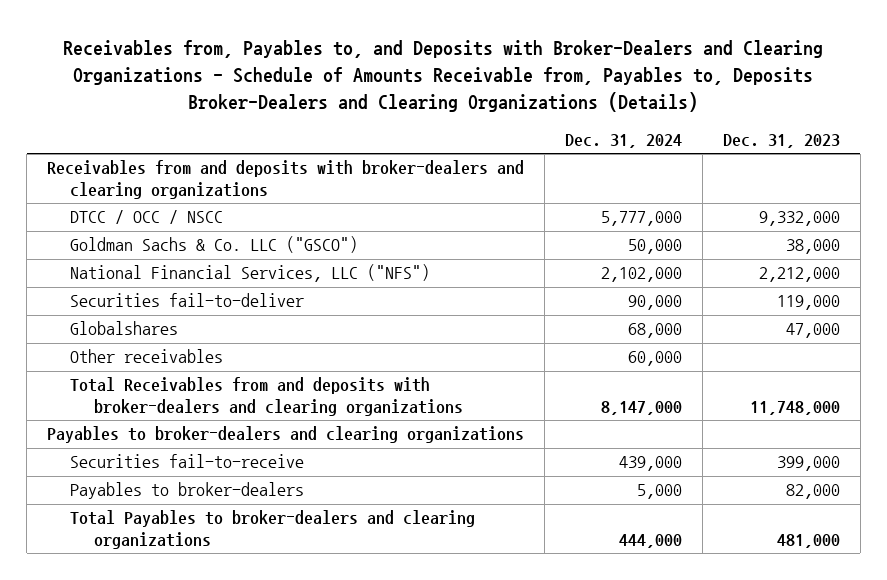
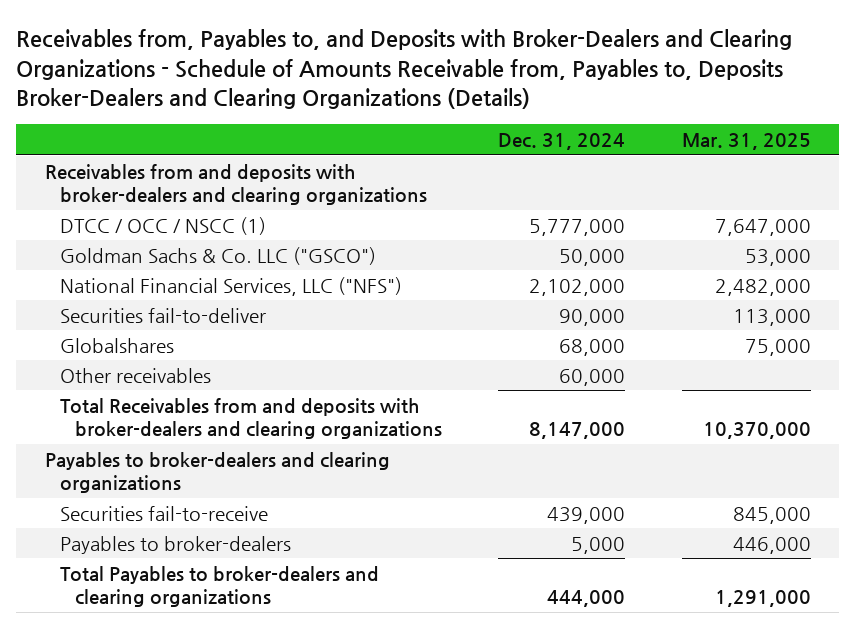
[722,133,840,148] Dec. 31, 2023 -> none
none -> [681,133,811,151] Mar. 31, 2025
[70,210,224,225] DTCC / OCC / NSCC -> [59,216,266,235] DTCC / OCC / NSCC (1)

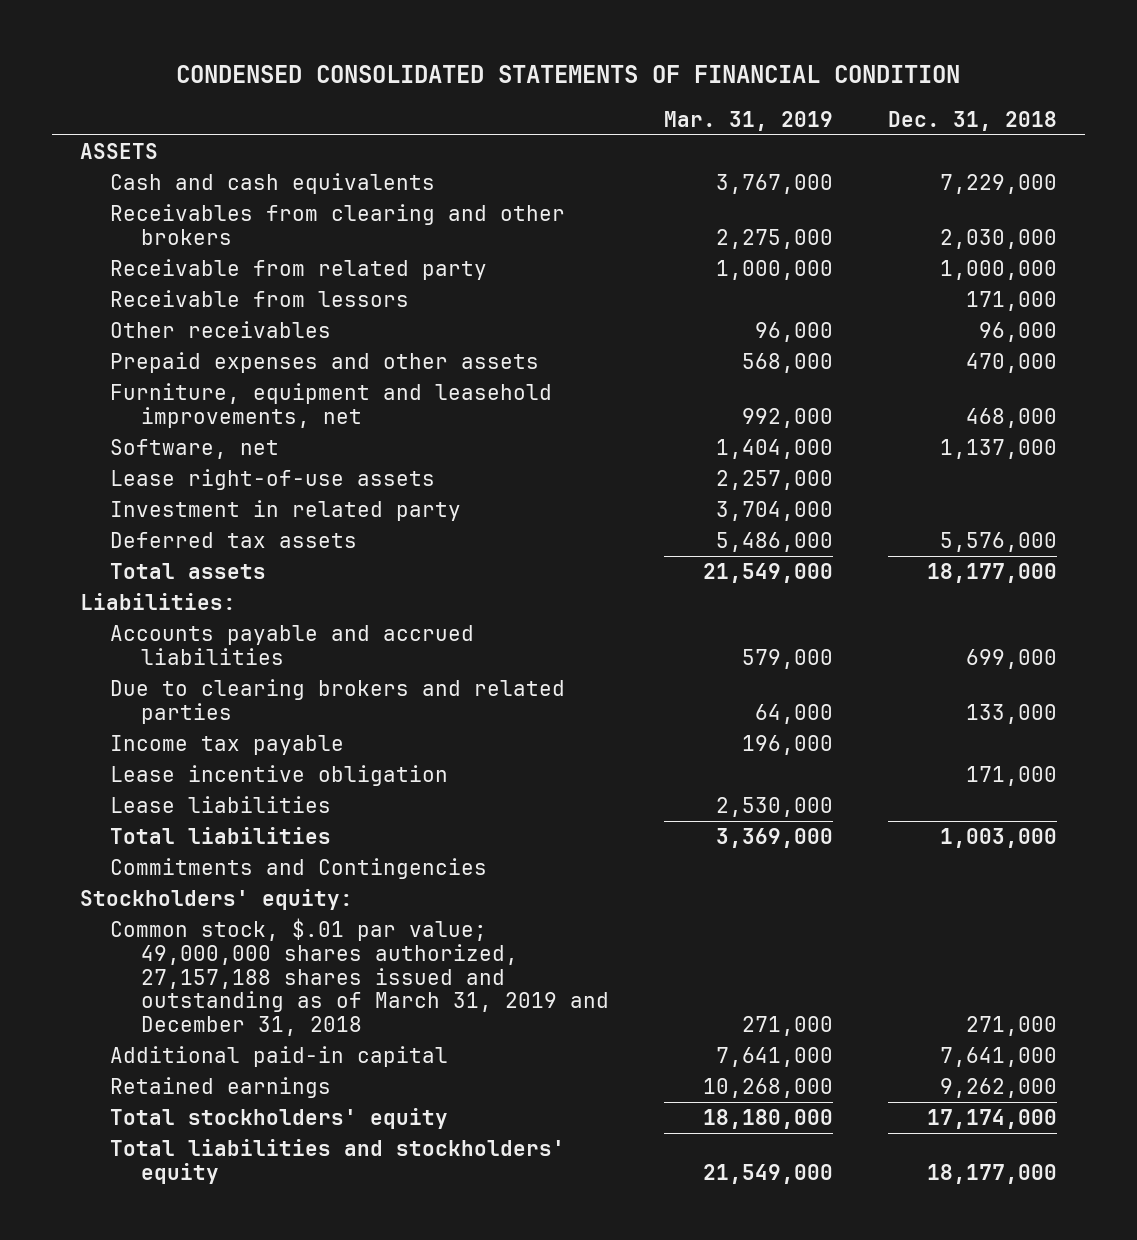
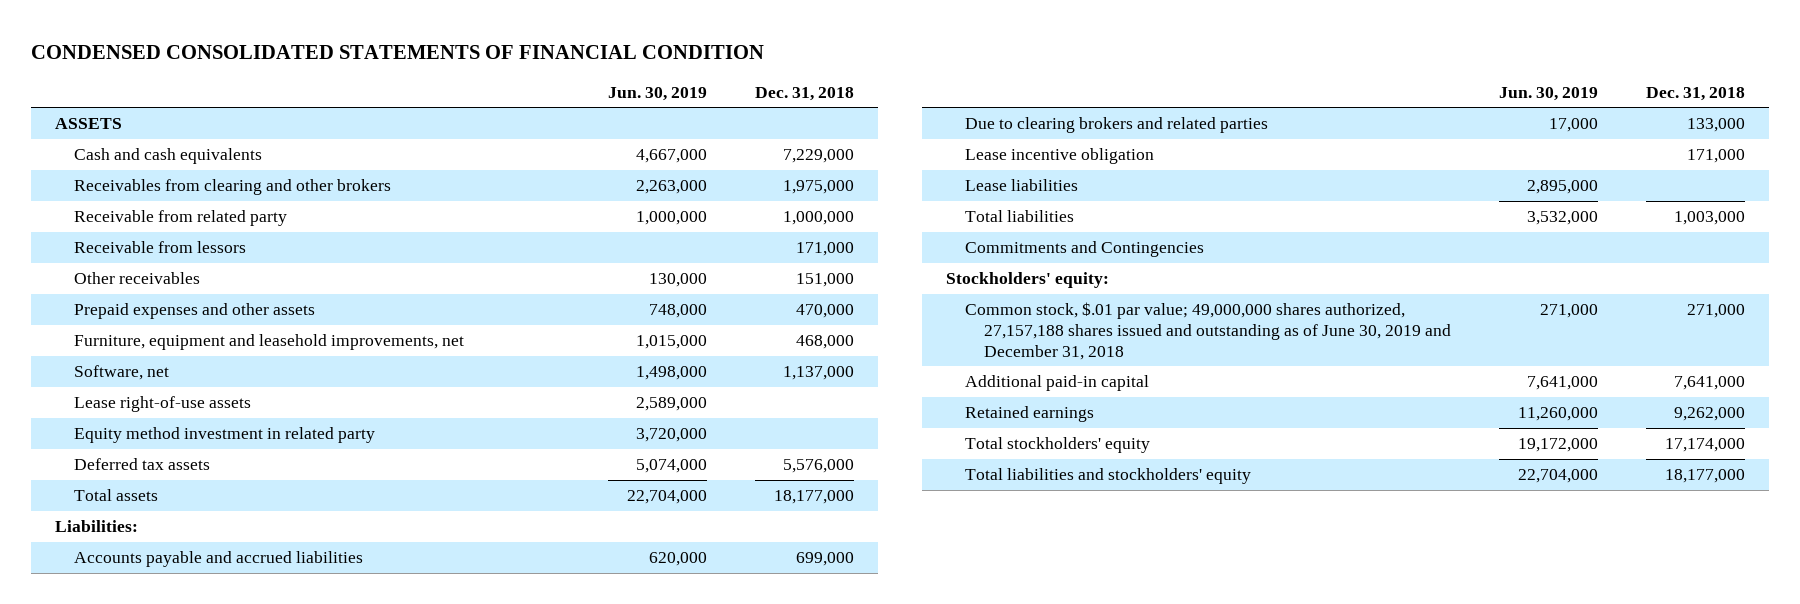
[663,110,833,131] Mar. 31, 2019 -> none
none -> [608,86,708,101] Jun. 30, 2019
[940,228,1058,249] 2,030,000 -> [783,180,855,195] 1,975,000
[979,321,1058,342] 96,000 -> [796,273,855,288] 151,000
[110,499,462,521] Investment in related party -> [74,427,376,444] Equity method investment in related party
[110,734,345,755] Income tax payable -> none
[110,917,609,1037] Common stock, $.01 par value; 49,000,000 shares authorized, 27,157,188 shares issued and outstanding as of March 31, 2019 and December 31, 2018 -> [965,302,1452,360] Common stock, $.01 par value; 49,000,000 shares authorized, 27,157,188 shares issued and outstanding as of June 30, 2019 and December 31, 2018

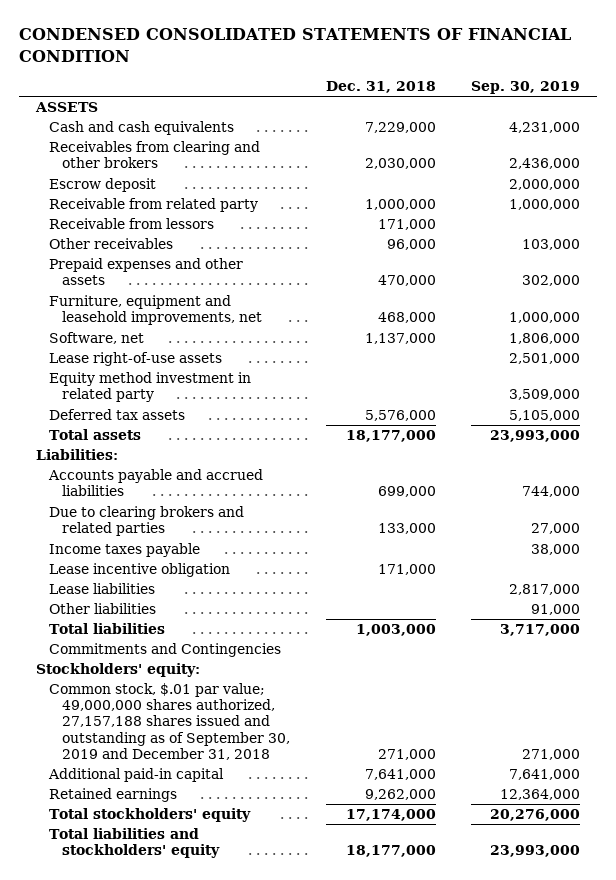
[608,86,708,101] Jun. 30, 2019 -> none
none -> [470,81,580,95] Sep. 30, 2019
[783,180,855,195] 1,975,000 -> [364,158,436,170] 2,030,000
none -> [49,178,157,193] Escrow deposit
[796,273,855,288] 151,000 -> [386,239,436,251] 96,000
none -> [49,543,201,558] Income taxes payable
none -> [49,603,157,615] Other liabilities
[965,302,1452,360] Common stock, $.01 par value; 49,000,000 shares authorized, 27,157,188 shares issued and outstanding as of June 30, 2019 and December 31, 2018 -> [49,683,291,760] Common stock, $.01 par value; 49,000,000 shares authorized, 27,157,188 shares issued and outstanding as of September 30, 2019 and December 31, 2018

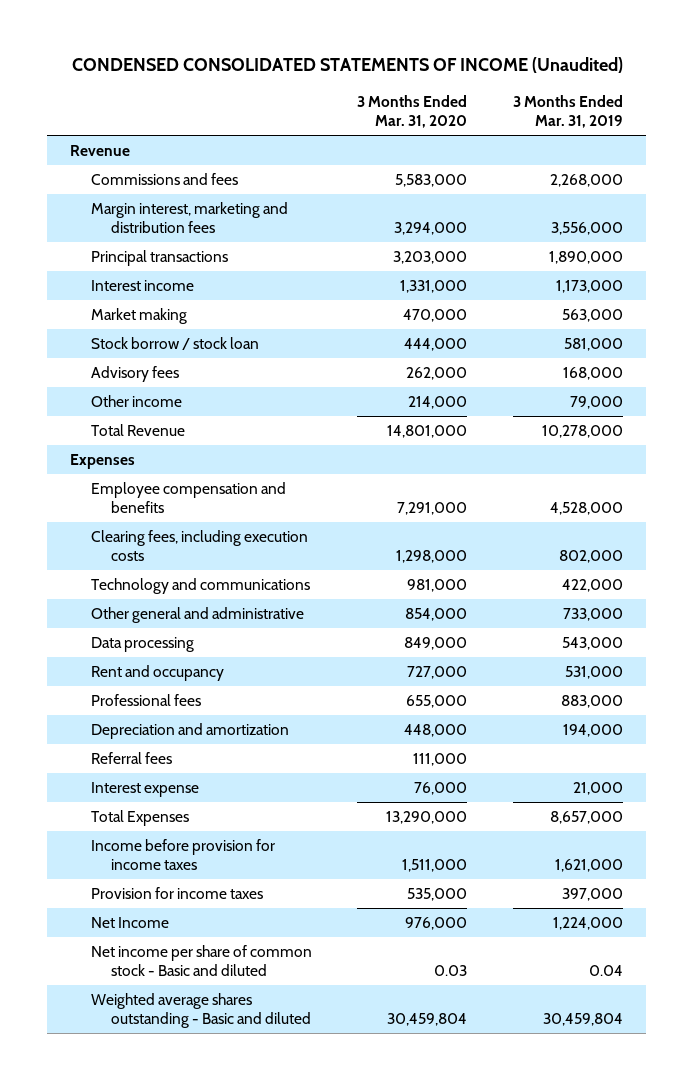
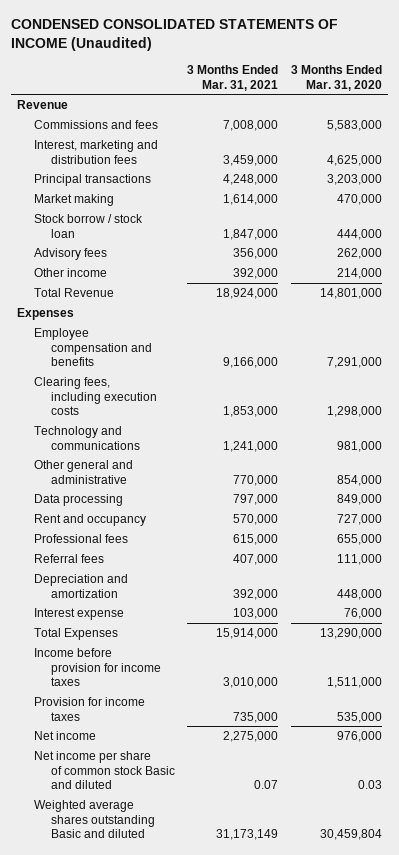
[512,95,623,128] 3 Months Ended Mar. 31, 2019 -> none
none -> [187,65,279,91] 3 Months Ended Mar. 31, 2021
[90,202,288,234] Margin interest, marketing and distribution fees -> [33,140,158,164] Interest, marketing and distribution fees
[394,222,468,236] 3,294,000 -> [326,154,382,166] 4,625,000
[90,280,194,292] Interest income -> none
[90,723,289,740] Depreciation and amortization -> [33,574,128,598] Depreciation and amortization
[90,917,169,929] Net Income -> [33,731,96,741] Net income
[90,945,312,977] Net income per share of common stock - Basic and diluted -> [33,751,175,790] Net income per share of common stock Basic and diluted
[90,993,312,1029] Weighted average shares outstanding - Basic and diluted -> [33,800,155,839] Weighted average shares outstanding Basic and diluted

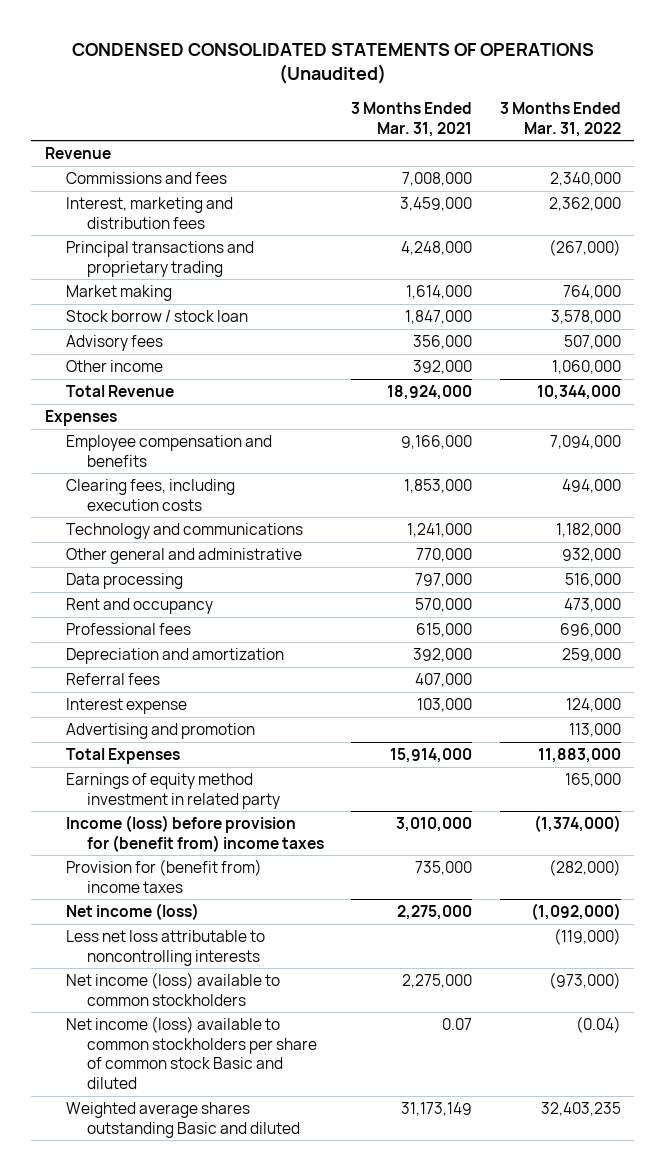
[10,19,338,51] CONDENSED CONSOLIDATED STATEMENTS OF INCOME (Unaudited) -> [71,42,594,85] CONDENSED CONSOLIDATED STATEMENTS OF OPERATIONS (Unaudited)
[290,65,382,91] 3 Months Ended Mar. 31, 2020 -> none
none -> [499,102,621,137] 3 Months Ended Mar. 31, 2022
[33,174,151,187] Principal transactions -> [66,241,255,277] Principal transactions and proprietary trading
[33,554,104,564] Referral fees -> [66,673,161,686] Referral fees
none -> [66,723,256,740] Advertising and promotion
none -> [66,773,281,809] Earnings of equity method investment in related party
[33,648,161,687] Income before provision for income taxes -> [66,815,325,852] Income (loss) before provision for (benefit from) income taxes
[33,697,145,721] Provision for income taxes -> [66,859,263,893] Provision for (benefit from) income taxes
none -> [66,903,200,921] Net income (loss)
none -> [66,930,266,966] Less net loss attributable to noncontrolling interests
[33,731,96,741] Net income -> [66,972,281,1006] Net income (loss) available to common stockholders
[33,751,175,790] Net income per share of common stock Basic and diluted -> [66,1016,318,1090] Net income (loss) available to common stockholders per share of common stock Basic and diluted

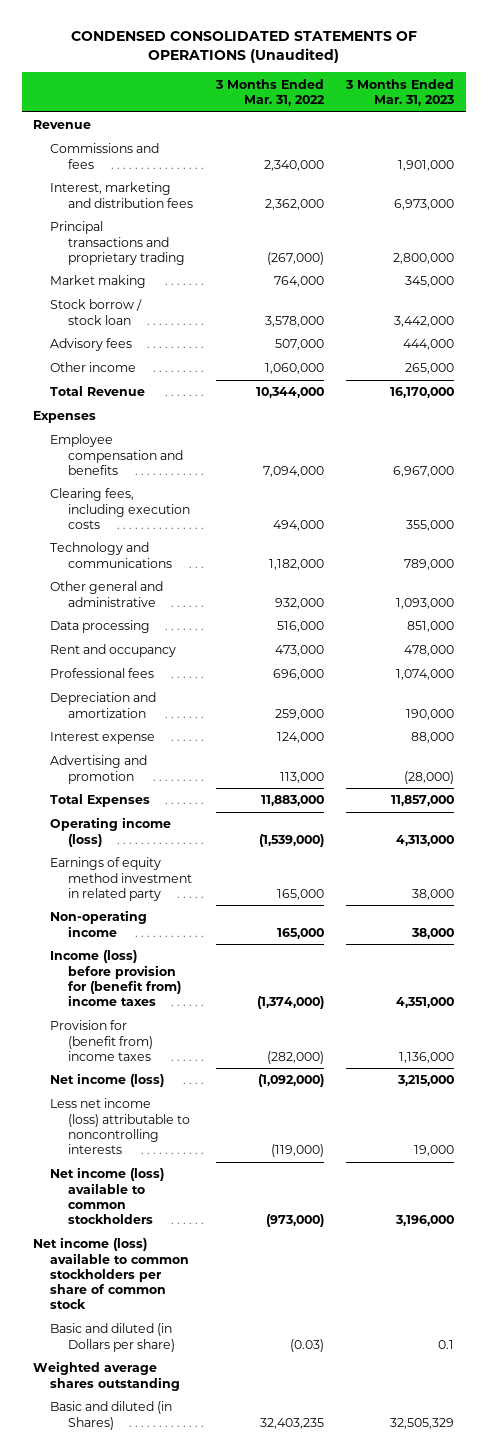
[351,102,473,137] 3 Months Ended Mar. 31, 2021 -> none
none -> [345,78,455,106] 3 Months Ended Mar. 31, 2023
[66,673,161,686] Referral fees -> none
none -> [50,817,172,847] Operating income (loss)
none -> [50,910,148,937] Non-operating income
[66,930,266,966] Less net loss attributable to noncontrolling interests -> [50,1098,190,1154] Less net income (loss) attributable to noncontrolling interests
none -> [33,1237,190,1309] Net income (loss) available to common stockholders per share of common stock
[66,1016,318,1090] Net income (loss) available to common stockholders per share of common stock Basic and diluted -> [50,1323,175,1352] Basic and diluted (in Dollars per share)
[575,1016,621,1034] (0.04) -> [289,1338,324,1352] (0.03)
none -> [33,1361,181,1391] Weighted average shares outstanding
[66,1102,301,1138] Weighted average shares outstanding Basic and diluted -> [50,1401,173,1430] Basic and diluted (in Shares)

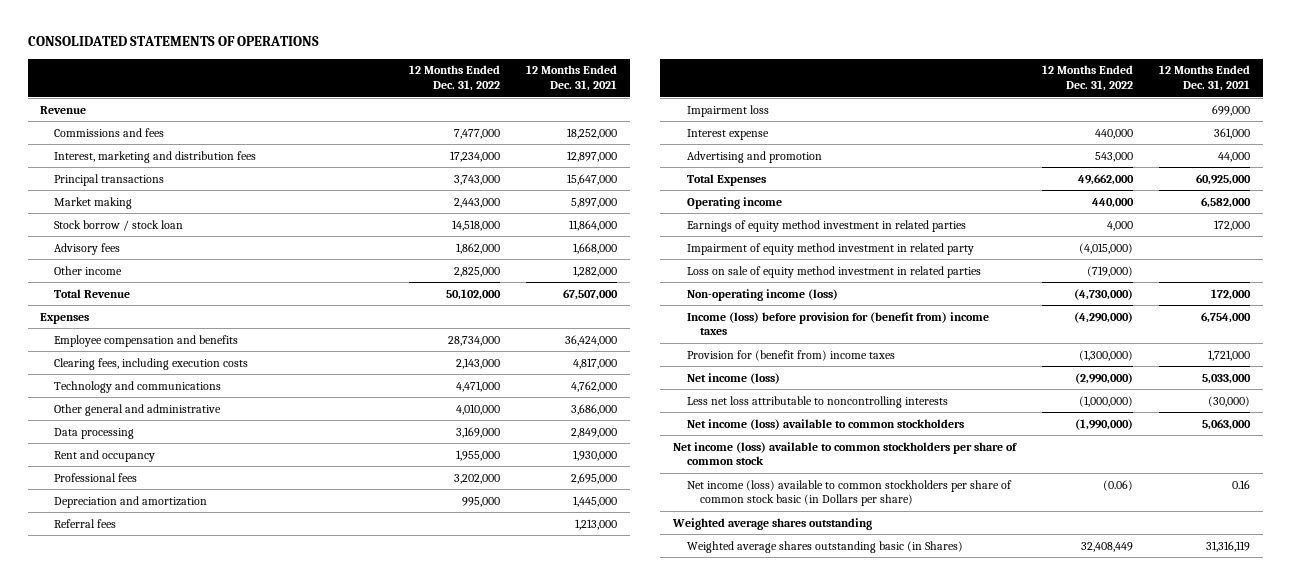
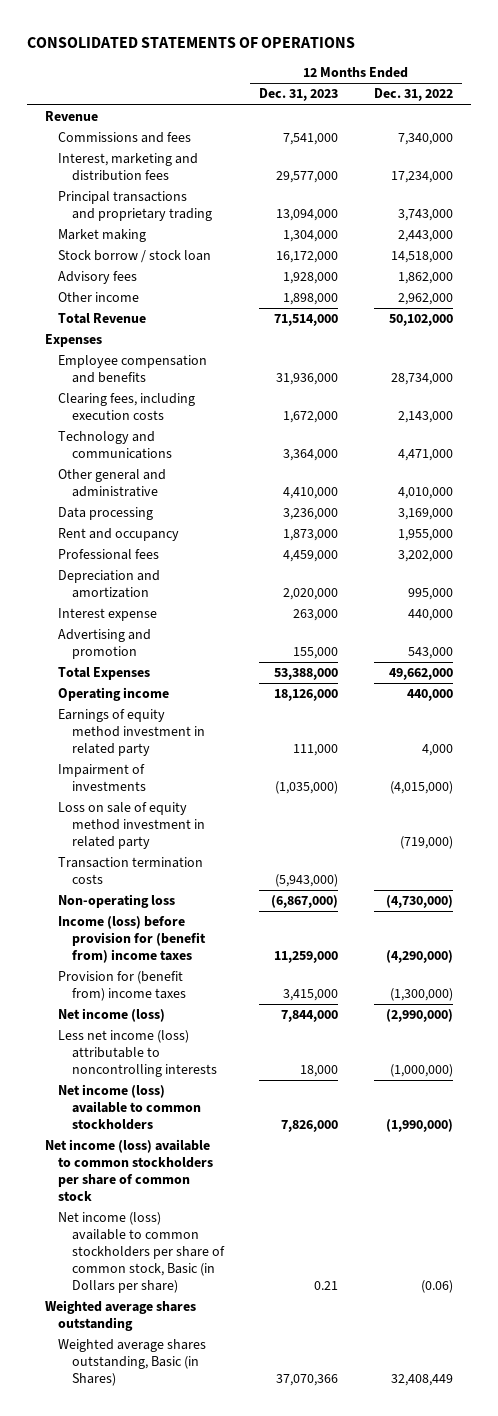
[525,65,617,92] 12 Months Ended Dec. 31, 2021 -> none
none -> [259,88,339,102] Dec. 31, 2023
[454,128,501,139] 7,477,000 -> [398,133,454,146] 7,340,000
[53,173,164,186] Principal transactions -> [58,191,212,222] Principal transactions and proprietary trading
[454,266,501,277] 2,825,000 -> [398,293,454,306] 2,962,000
[53,518,116,528] Referral fees -> none
[686,104,769,117] Impairment loss -> none
[686,219,966,232] Earnings of equity method investment in related parties -> [58,709,205,757] Earnings of equity method investment in related party
[686,242,974,255] Impairment of equity method investment in related party -> [58,764,146,792] Impairment of investments
[686,265,981,278] Loss on sale of equity method investment in related parties -> [58,802,205,850] Loss on sale of equity method investment in related party
none -> [58,857,204,885] Transaction termination costs
[686,288,838,301] Non-operating income (loss) -> [58,894,176,909] Non-operating loss
[686,395,948,408] Less net loss attributable to noncontrolling interests -> [58,1030,217,1078] Less net income (loss) attributable to noncontrolling interests
[686,479,1012,507] Net income (loss) available to common stockholders per share of common stock basic (in Dollars per share) -> [58,1212,225,1293] Net income (loss) available to common stockholders per share of common stock, Basic (in Dollars per share)
[686,540,963,553] Weighted average shares outstanding basic (in Shares) -> [58,1339,207,1387] Weighted average shares outstanding, Basic (in Shares)

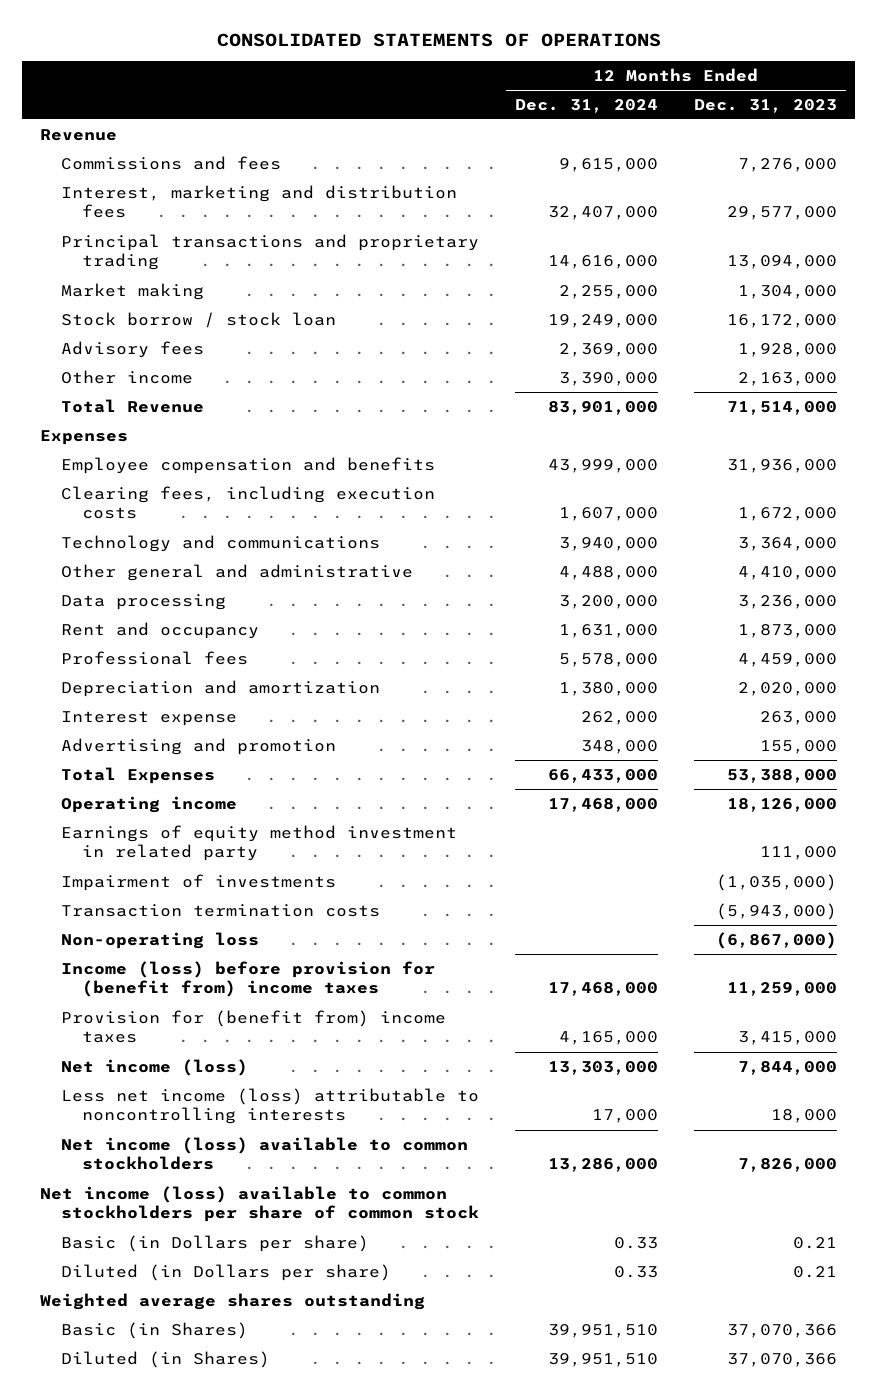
[374,88,454,102] Dec. 31, 2022 -> none
none -> [515,98,659,113] Dec. 31, 2024
[283,133,339,146] 7,541,000 -> [738,157,838,172] 7,276,000
[283,293,339,306] 1,898,000 -> [738,371,838,386] 2,163,000
[58,802,205,850] Loss on sale of equity method investment in related party -> none
[58,1212,225,1293] Net income (loss) available to common stockholders per share of common stock, Basic (in Dollars per share) -> [61,1234,370,1252] Basic (in Dollars per share)
none -> [61,1263,392,1281] Diluted (in Dollars per share)
[58,1339,207,1387] Weighted average shares outstanding, Basic (in Shares) -> [61,1321,249,1339] Basic (in Shares)
none -> [61,1350,271,1368] Diluted (in Shares)

